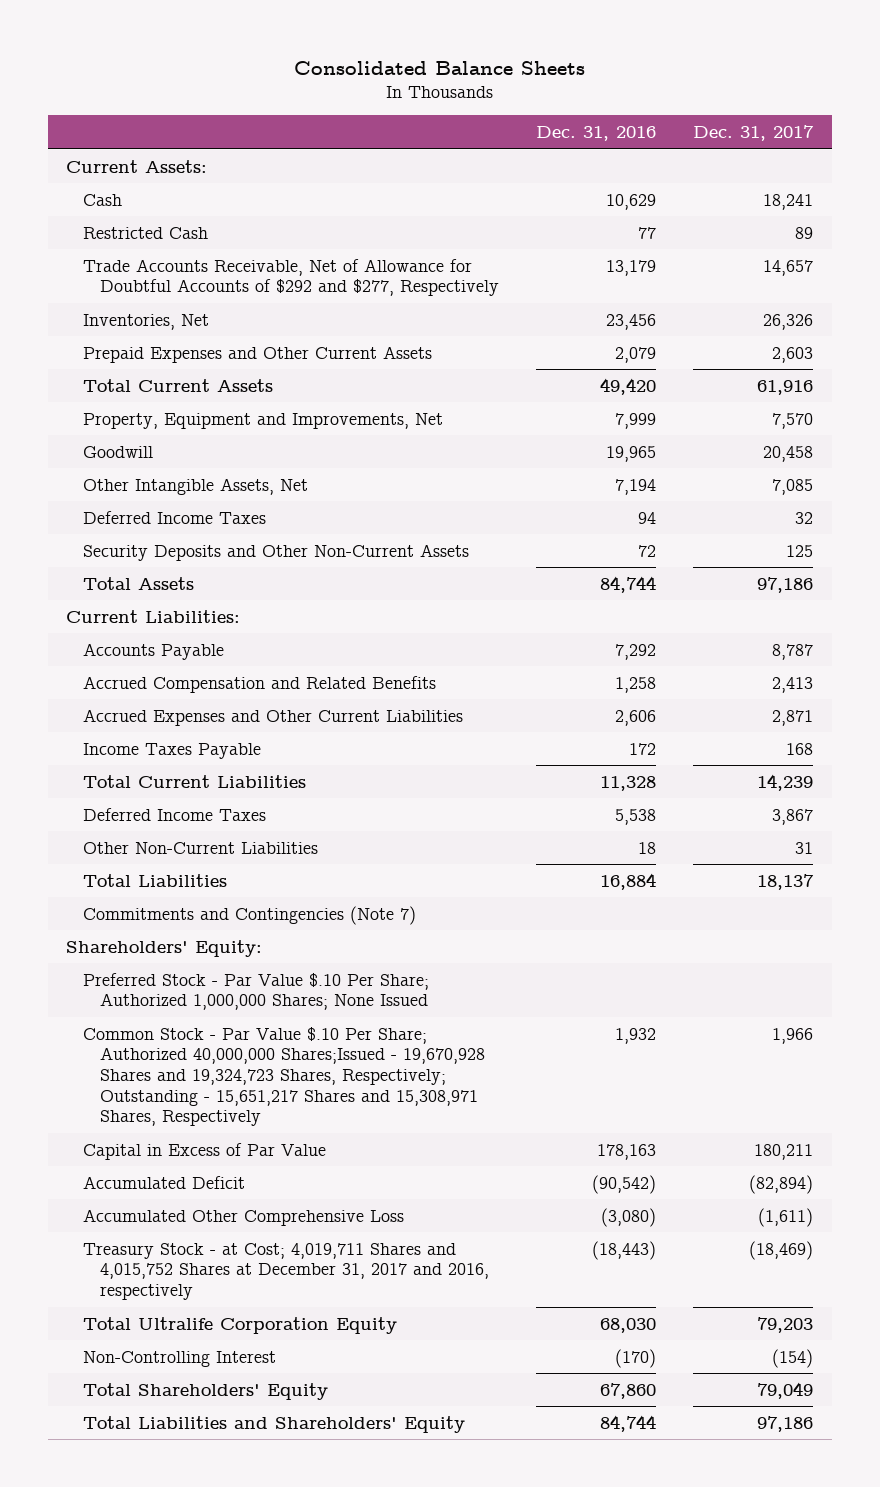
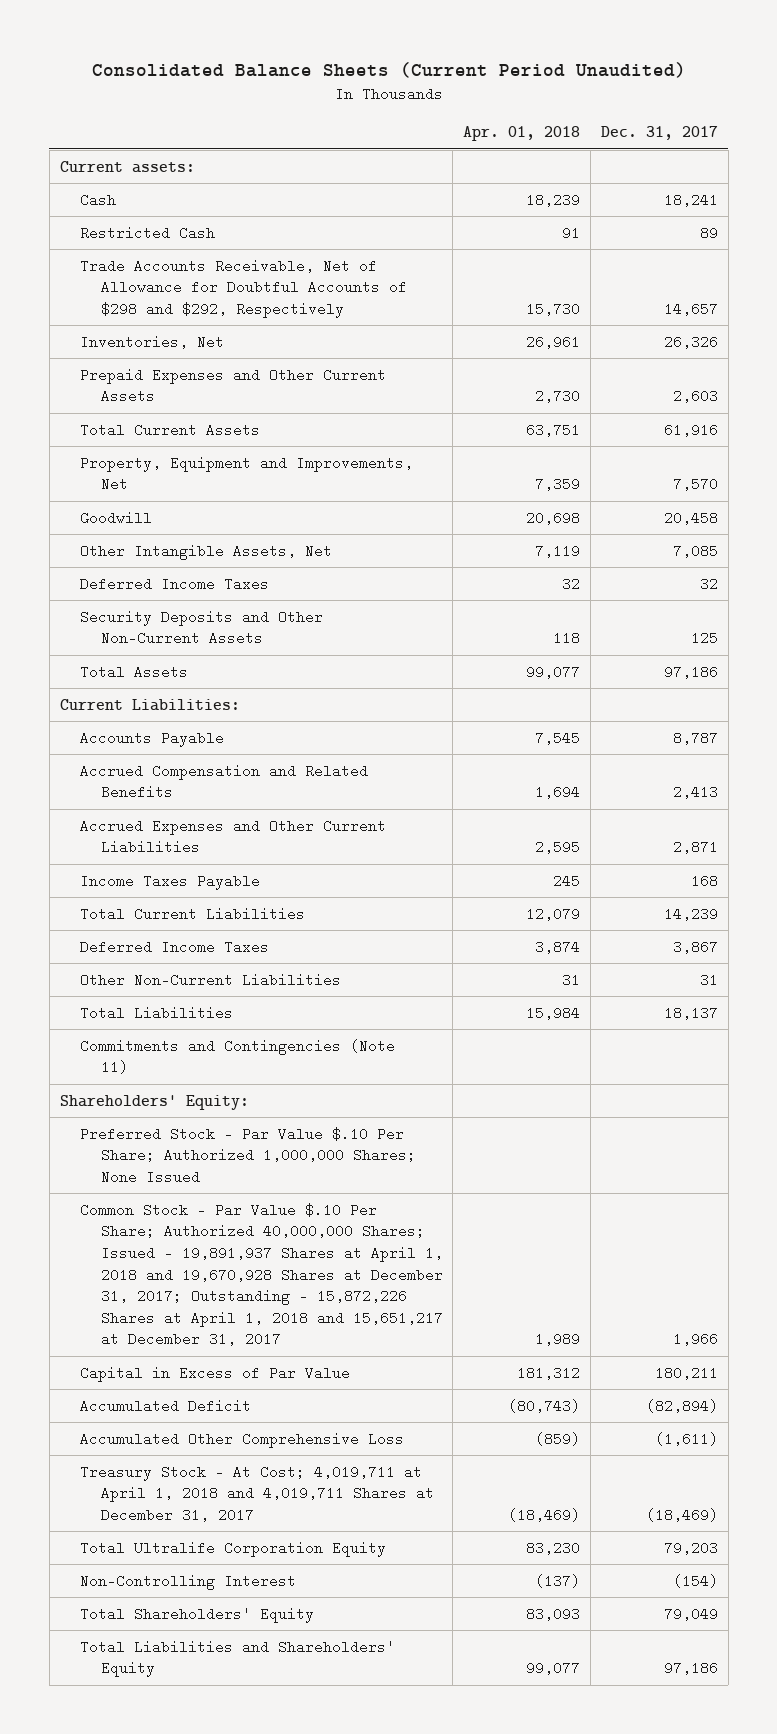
[293,60,585,75] Consolidated Balance Sheets -> [91,61,686,78] Consolidated Balance Sheets (Current Period Unaudited)
[536,125,657,141] Dec. 31, 2016 -> none
none -> [463,126,581,142] Apr. 01, 2018
[66,159,208,173] Current Assets: -> [59,160,195,173] Current assets:
[83,258,500,297] Trade Accounts Receivable, Net of Allowance for Doubtful Accounts of $292 and $277, Respectively -> [80,258,407,318] Trade Accounts Receivable, Net of Allowance for Doubtful Accounts of $298 and $292, Respectively
[83,905,417,925] Commitments and Contingencies (Note 7) -> [80,1038,396,1075] Commitments and Contingencies (Note 11)
[83,1026,486,1127] Common Stock - Par Value $.10 Per Share; Authorized 40,000,000 Shares;Issued - 19,670,928 Shares and 19,324,723 Shares, Respectively; Outstanding - 15,651,217 Shares and 15,308,971 Shares, Respectively -> [80,1202,443,1347] Common Stock - Par Value $.10 Per Share; Authorized 40,000,000 Shares; Issued - 19,891,937 Shares at April 1, 2018 and 19,670,928 Shares at December 31, 2017; Outstanding - 15,872,226 Shares at April 1, 2018 and 15,651,217 at December 31, 2017
[83,1242,490,1300] Treasury Stock - at Cost; 4,019,711 Shares and 4,015,752 Shares at December 31, 2017 and 2016, respectively -> [80,1464,434,1522] Treasury Stock - At Cost; 4,019,711 at April 1, 2018 and 4,019,711 Shares at December 31, 2017

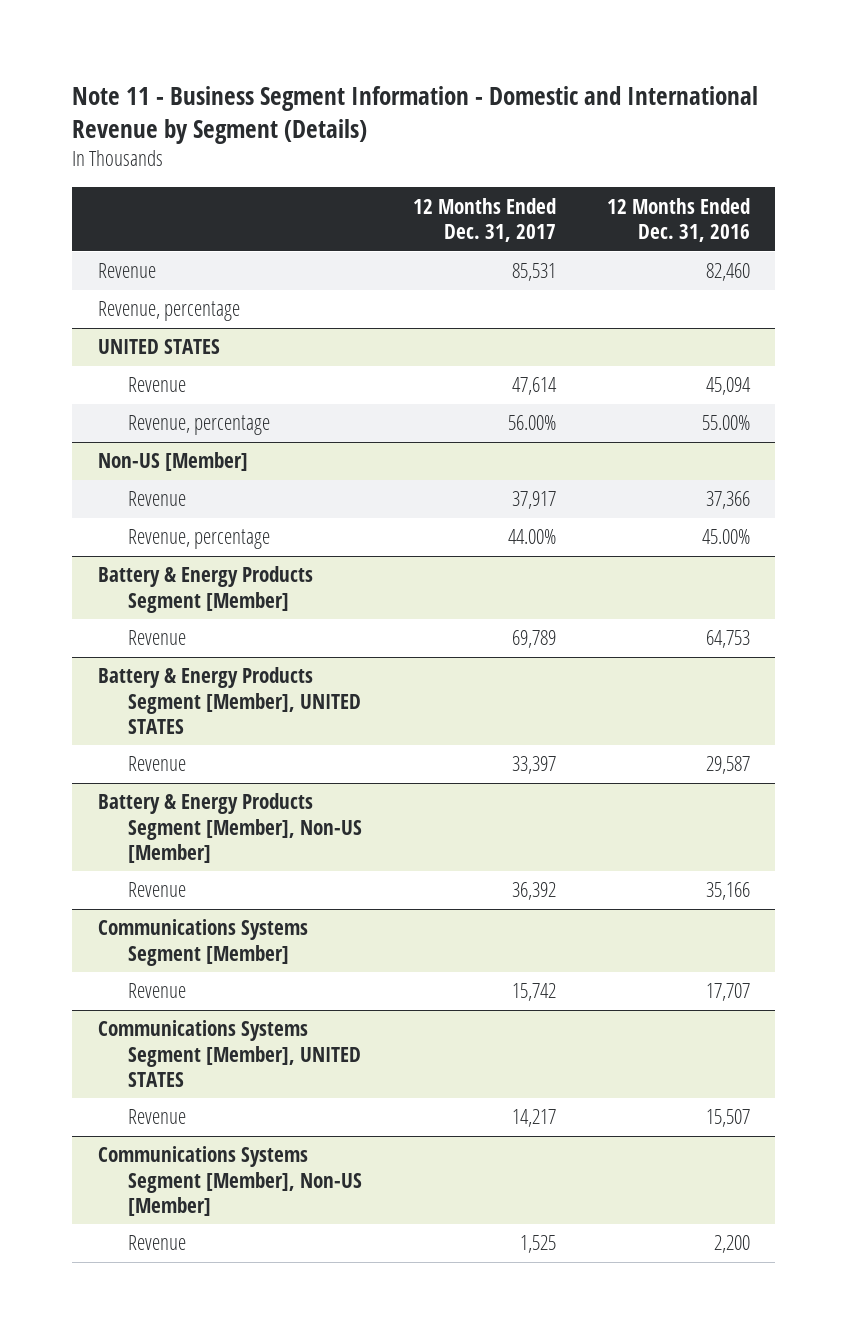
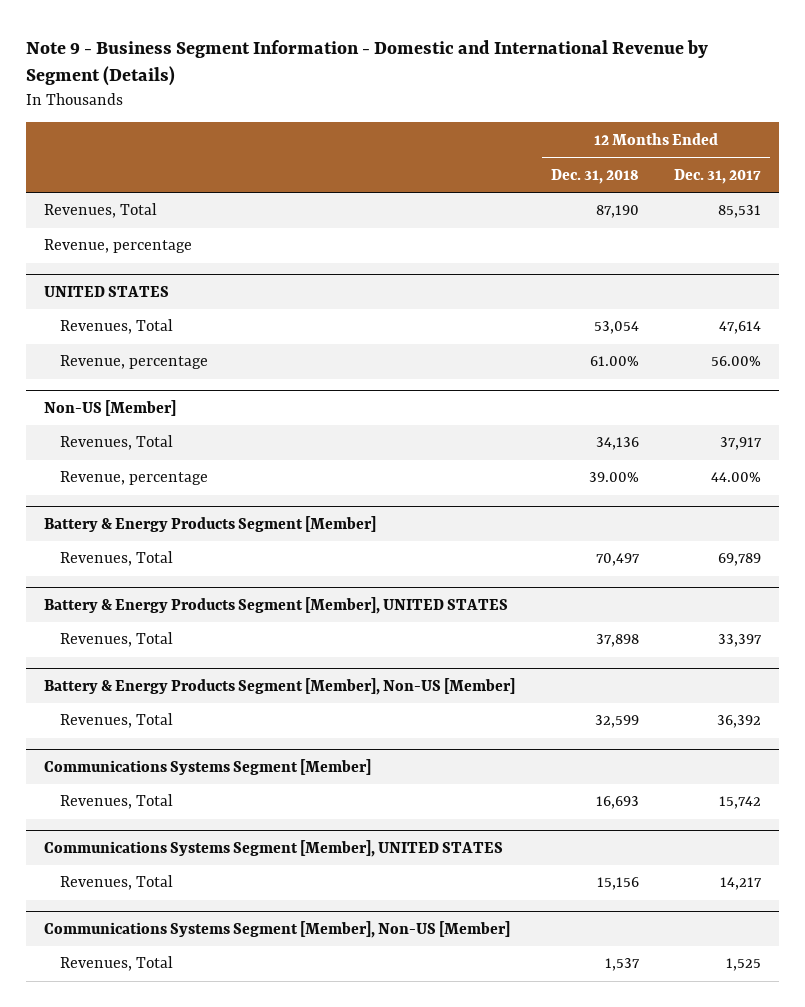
[72,86,759,144] Note 11 - Business Segment Information - Domestic and International Revenue by Segment (Details) -> [26,39,709,86] Note 9 - Business Segment Information - Domestic and International Revenue by Segment (Details)
[606,197,750,243] 12 Months Ended Dec. 31, 2016 -> none
none -> [550,168,639,184] Dec. 31, 2018
[97,263,156,279] Revenue -> [43,203,157,219] Revenues, Total
[128,377,187,393] Revenue -> [59,319,173,335] Revenues, Total
[128,491,187,507] Revenue -> [59,435,173,451] Revenues, Total
[128,630,187,646] Revenue -> [59,551,173,567] Revenues, Total
[128,756,187,772] Revenue -> [59,632,173,648] Revenues, Total
[128,882,187,898] Revenue -> [59,713,173,729] Revenues, Total
[128,983,187,999] Revenue -> [59,794,173,810] Revenues, Total
[128,1109,187,1125] Revenue -> [59,875,173,891] Revenues, Total
[128,1235,187,1251] Revenue -> [59,956,173,972] Revenues, Total

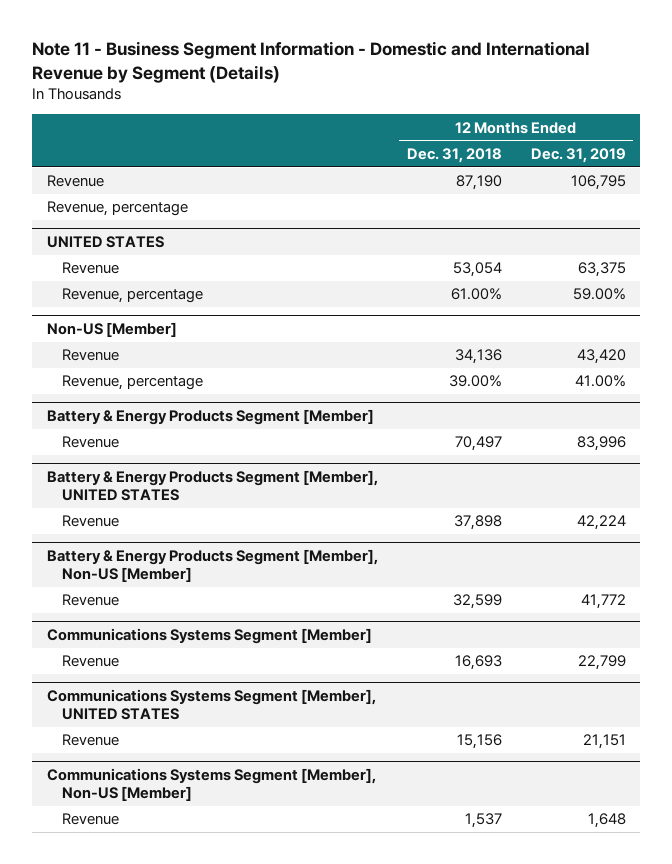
[26,39,709,86] Note 9 - Business Segment Information - Domestic and International Revenue by Segment (Details) -> [32,41,591,83] Note 11 - Business Segment Information - Domestic and International Revenue by Segment (Details)
[674,168,762,184] Dec. 31, 2017 -> none
none -> [530,148,626,164] Dec. 31, 2019
[43,203,157,219] Revenues, Total -> [46,175,104,188] Revenue
[59,319,173,335] Revenues, Total -> [62,262,120,275] Revenue
[59,435,173,451] Revenues, Total -> [62,349,120,362] Revenue
[59,551,173,567] Revenues, Total -> [62,436,120,449] Revenue
[59,632,173,648] Revenues, Total -> [62,515,120,528] Revenue
[59,713,173,729] Revenues, Total -> [62,594,120,607] Revenue
[59,794,173,810] Revenues, Total -> [62,655,120,668] Revenue
[59,875,173,891] Revenues, Total -> [62,734,120,747] Revenue
[59,956,173,972] Revenues, Total -> [62,813,120,826] Revenue

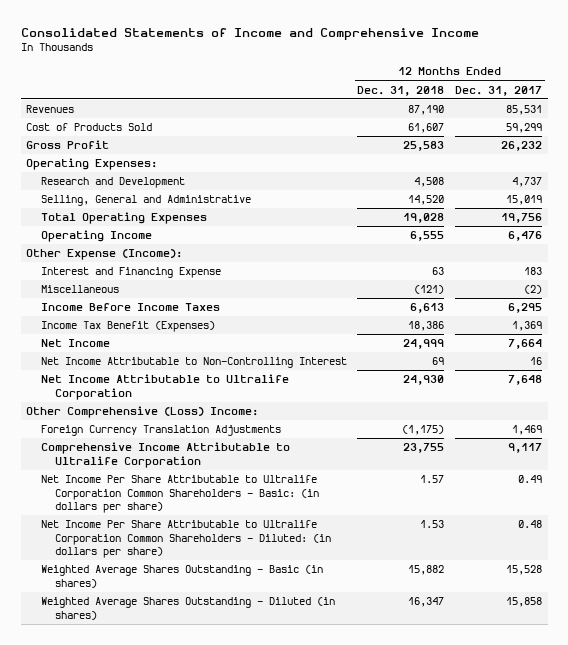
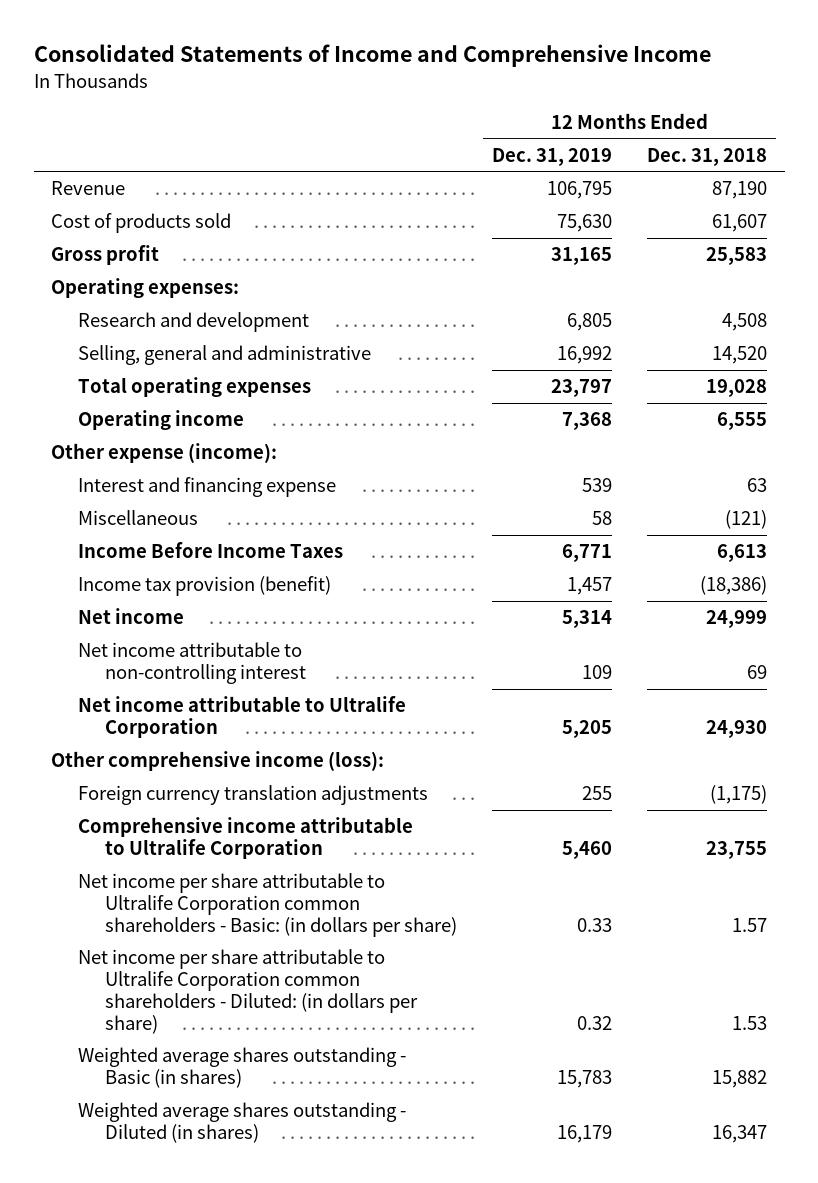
[455,85,543,96] Dec. 31, 2017 -> none
none -> [492,147,613,166] Dec. 31, 2019
[26,105,75,114] Revenues -> [51,181,126,196] Revenue
[26,123,153,132] Cost of Products Sold -> [51,213,232,234] Cost of products sold
[26,140,110,150] Gross Profit -> [51,245,160,266] Gross profit
[26,158,158,171] Operating Expenses: -> [51,278,240,299] Operating expenses:
[40,177,185,189] Research and Development -> [78,312,310,333] Research and development
[40,195,251,207] Selling, General and Administrative -> [78,345,372,366] Selling, general and administrative
[40,212,207,225] Total Operating Expenses -> [78,377,312,398] Total operating expenses
[40,230,152,243] Operating Income -> [78,410,245,431] Operating income
[26,249,183,261] Other Expense (Income): -> [51,443,278,464] Other expense (income):
[40,267,221,279] Interest and Financing Expense -> [78,477,337,498] Interest and financing expense
[40,321,215,333] Income Tax Benefit (Expenses) -> [78,576,332,597] Income tax provision (benefit)
[408,321,445,332] 18,386 -> [700,576,768,596] (18,386)
[40,339,110,348] Net Income -> [78,608,185,625] Net income
[40,357,347,369] Net Income Attributable to Non-Controlling Interest -> [78,642,307,684] Net income attributable to non-controlling interest
[40,374,289,400] Net Income Attributable to Ultralife Corporation -> [78,696,407,738] Net income attributable to Ultralife Corporation
[26,406,259,419] Other Comprehensive (Loss) Income: -> [51,751,385,772] Other comprehensive income (loss):
[40,425,281,437] Foreign Currency Translation Adjustments -> [78,785,429,806] Foreign currency translation adjustments
[40,442,290,468] Comprehensive Income Attributable to Ultralife Corporation -> [78,817,414,859] Comprehensive income attributable to Ultralife Corporation
[40,475,319,514] Net Income Per Share Attributable to Ultralife Corporation Common Shareholders - Basic: (in dollars per share) -> [78,873,458,937] Net income per share attributable to Ultralife Corporation common shareholders - Basic: (in dollars per share)
[40,520,331,559] Net Income Per Share Attributable to Ultralife Corporation Common Shareholders - Diluted: (in dollars per share) -> [78,949,419,1034] Net income per share attributable to Ultralife Corporation common shareholders - Diluted: (in dollars per share)
[40,565,323,588] Weighted Average Shares Outstanding - Basic (in shares) -> [78,1047,407,1088] Weighted average shares outstanding - Basic (in shares)
[40,597,335,620] Weighted Average Shares Outstanding - Diluted (in shares) -> [78,1102,407,1143] Weighted average shares outstanding - Diluted (in shares)

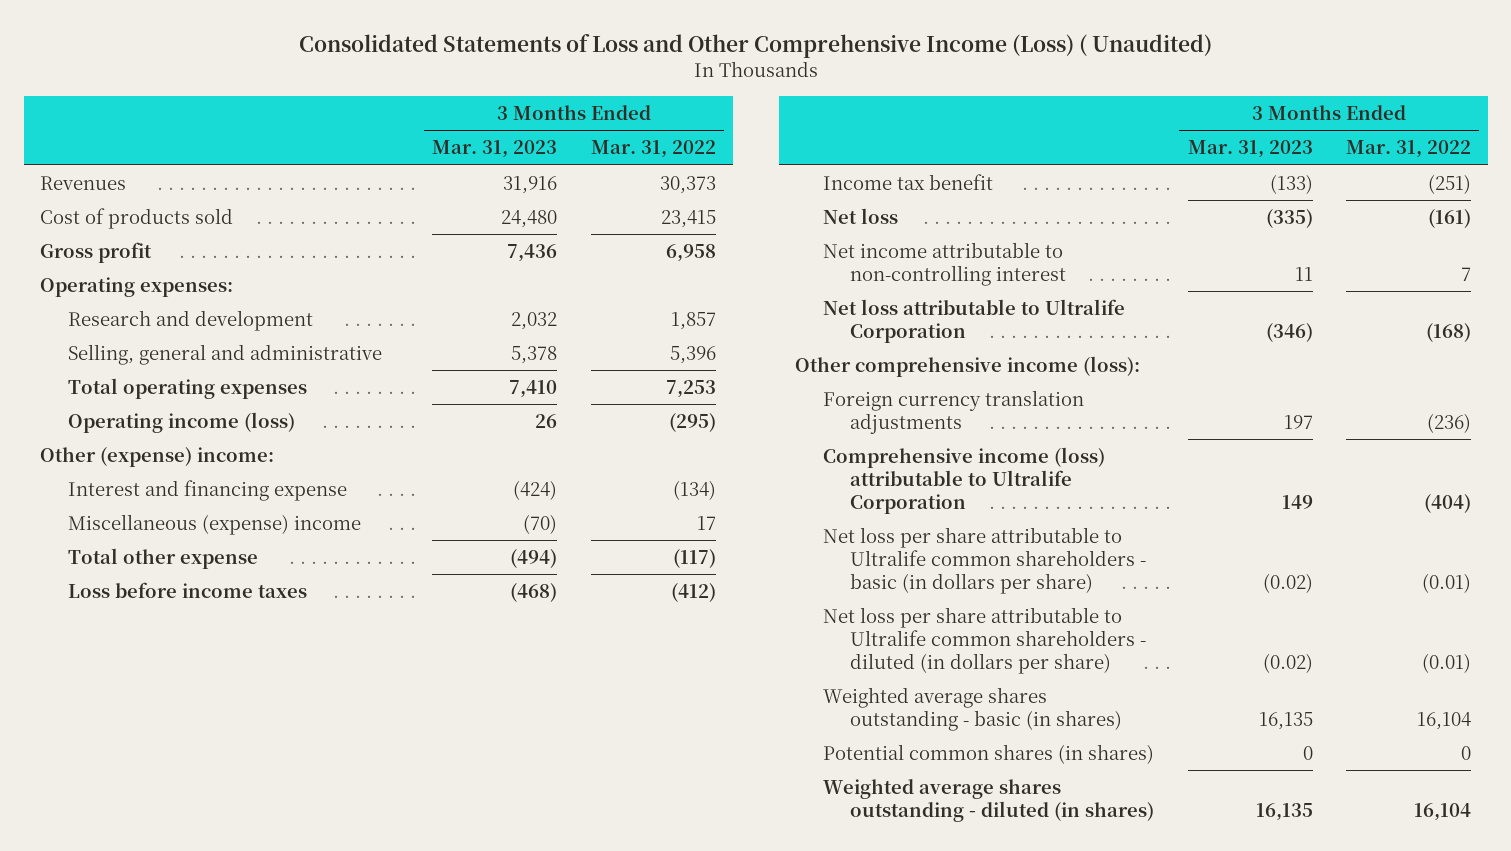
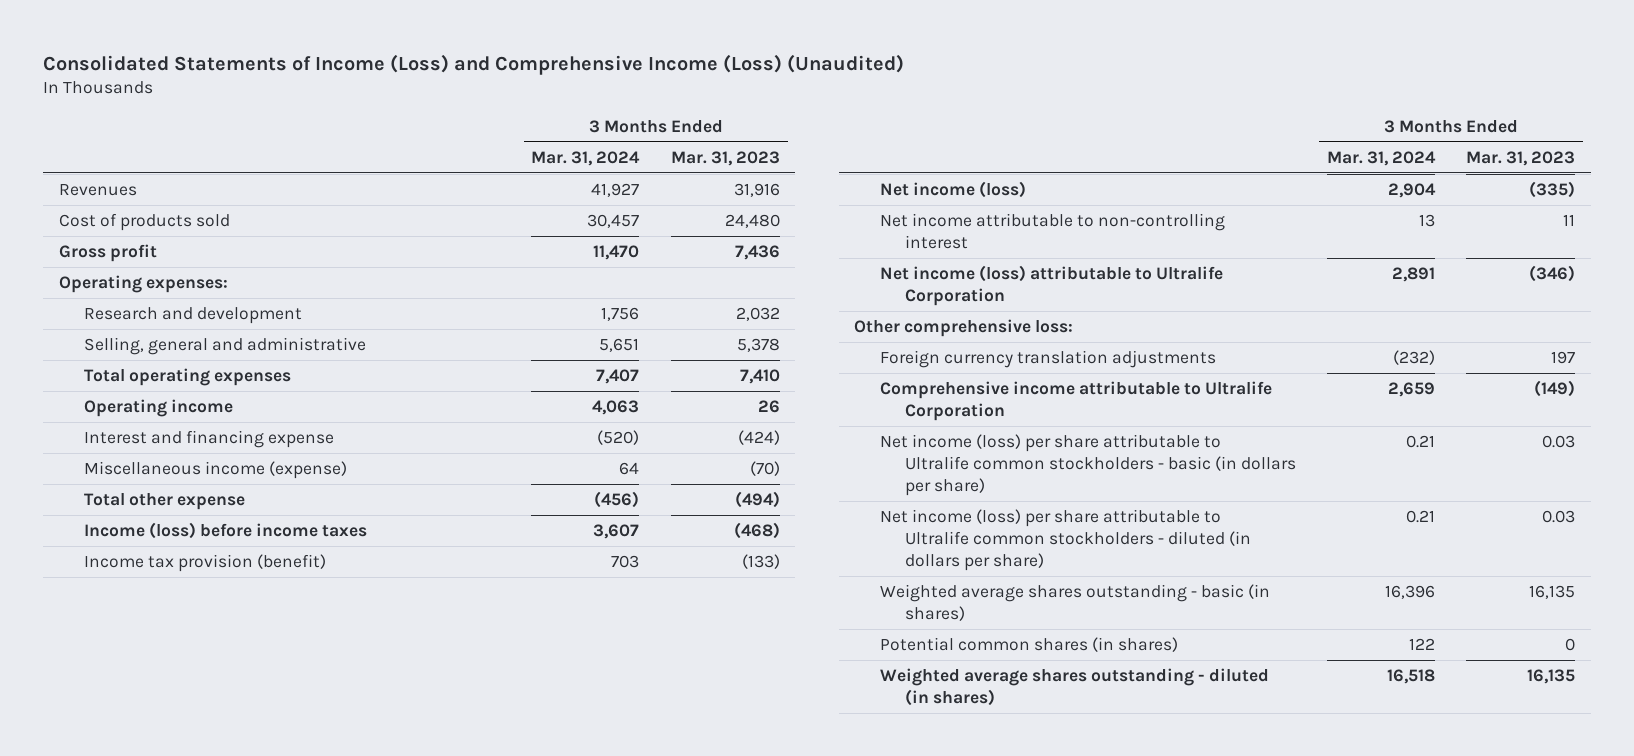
[298,34,1212,59] Consolidated Statements of Loss and Other Comprehensive Income (Loss) ( Unaudited) -> [42,53,904,75] Consolidated Statements of Income (Loss) and Comprehensive Income (Loss) (Unaudited)
[590,140,716,159] Mar. 31, 2022 -> none
none -> [531,150,641,166] Mar. 31, 2024
[40,446,275,467] Other (expense) income: -> none
[67,411,295,433] Operating income (loss) -> [83,399,233,418] Operating income
[67,513,361,535] Miscellaneous (expense) income -> [83,461,347,480] Miscellaneous income (expense)
[67,581,307,598] Loss before income taxes -> [83,522,367,540] Income (loss) before income taxes
[822,173,993,190] Income tax benefit -> [83,554,326,573] Income tax provision (benefit)
[822,207,898,224] Net loss -> [879,181,1026,199] Net income (loss)
[822,298,1125,343] Net loss attributable to Ultralife Corporation -> [879,265,1223,306] Net income (loss) attributable to Ultralife Corporation
[795,355,1141,377] Other comprehensive income (loss): -> [854,319,1074,338] Other comprehensive loss:
[822,446,1105,514] Comprehensive income (loss) attributable to Ultralife Corporation -> [879,381,1272,421] Comprehensive income attributable to Ultralife Corporation
[1281,494,1313,509] 149 -> [1534,380,1576,398] (149)
[822,526,1147,594] Net loss per share attributable to Ultralife common shareholders - basic (in dollars per share) -> [879,434,1296,496] Net income (loss) per share attributable to Ultralife common stockholders - basic (in dollars per share)
[1262,572,1313,593] (0.02) -> [1542,435,1576,449] 0.03
[822,606,1147,674] Net loss per share attributable to Ultralife common shareholders - diluted (in dollars per share) -> [879,509,1251,571] Net income (loss) per share attributable to Ultralife common stockholders - diluted (in dollars per share)
[1262,652,1313,673] (0.02) -> [1542,510,1576,524] 0.03

